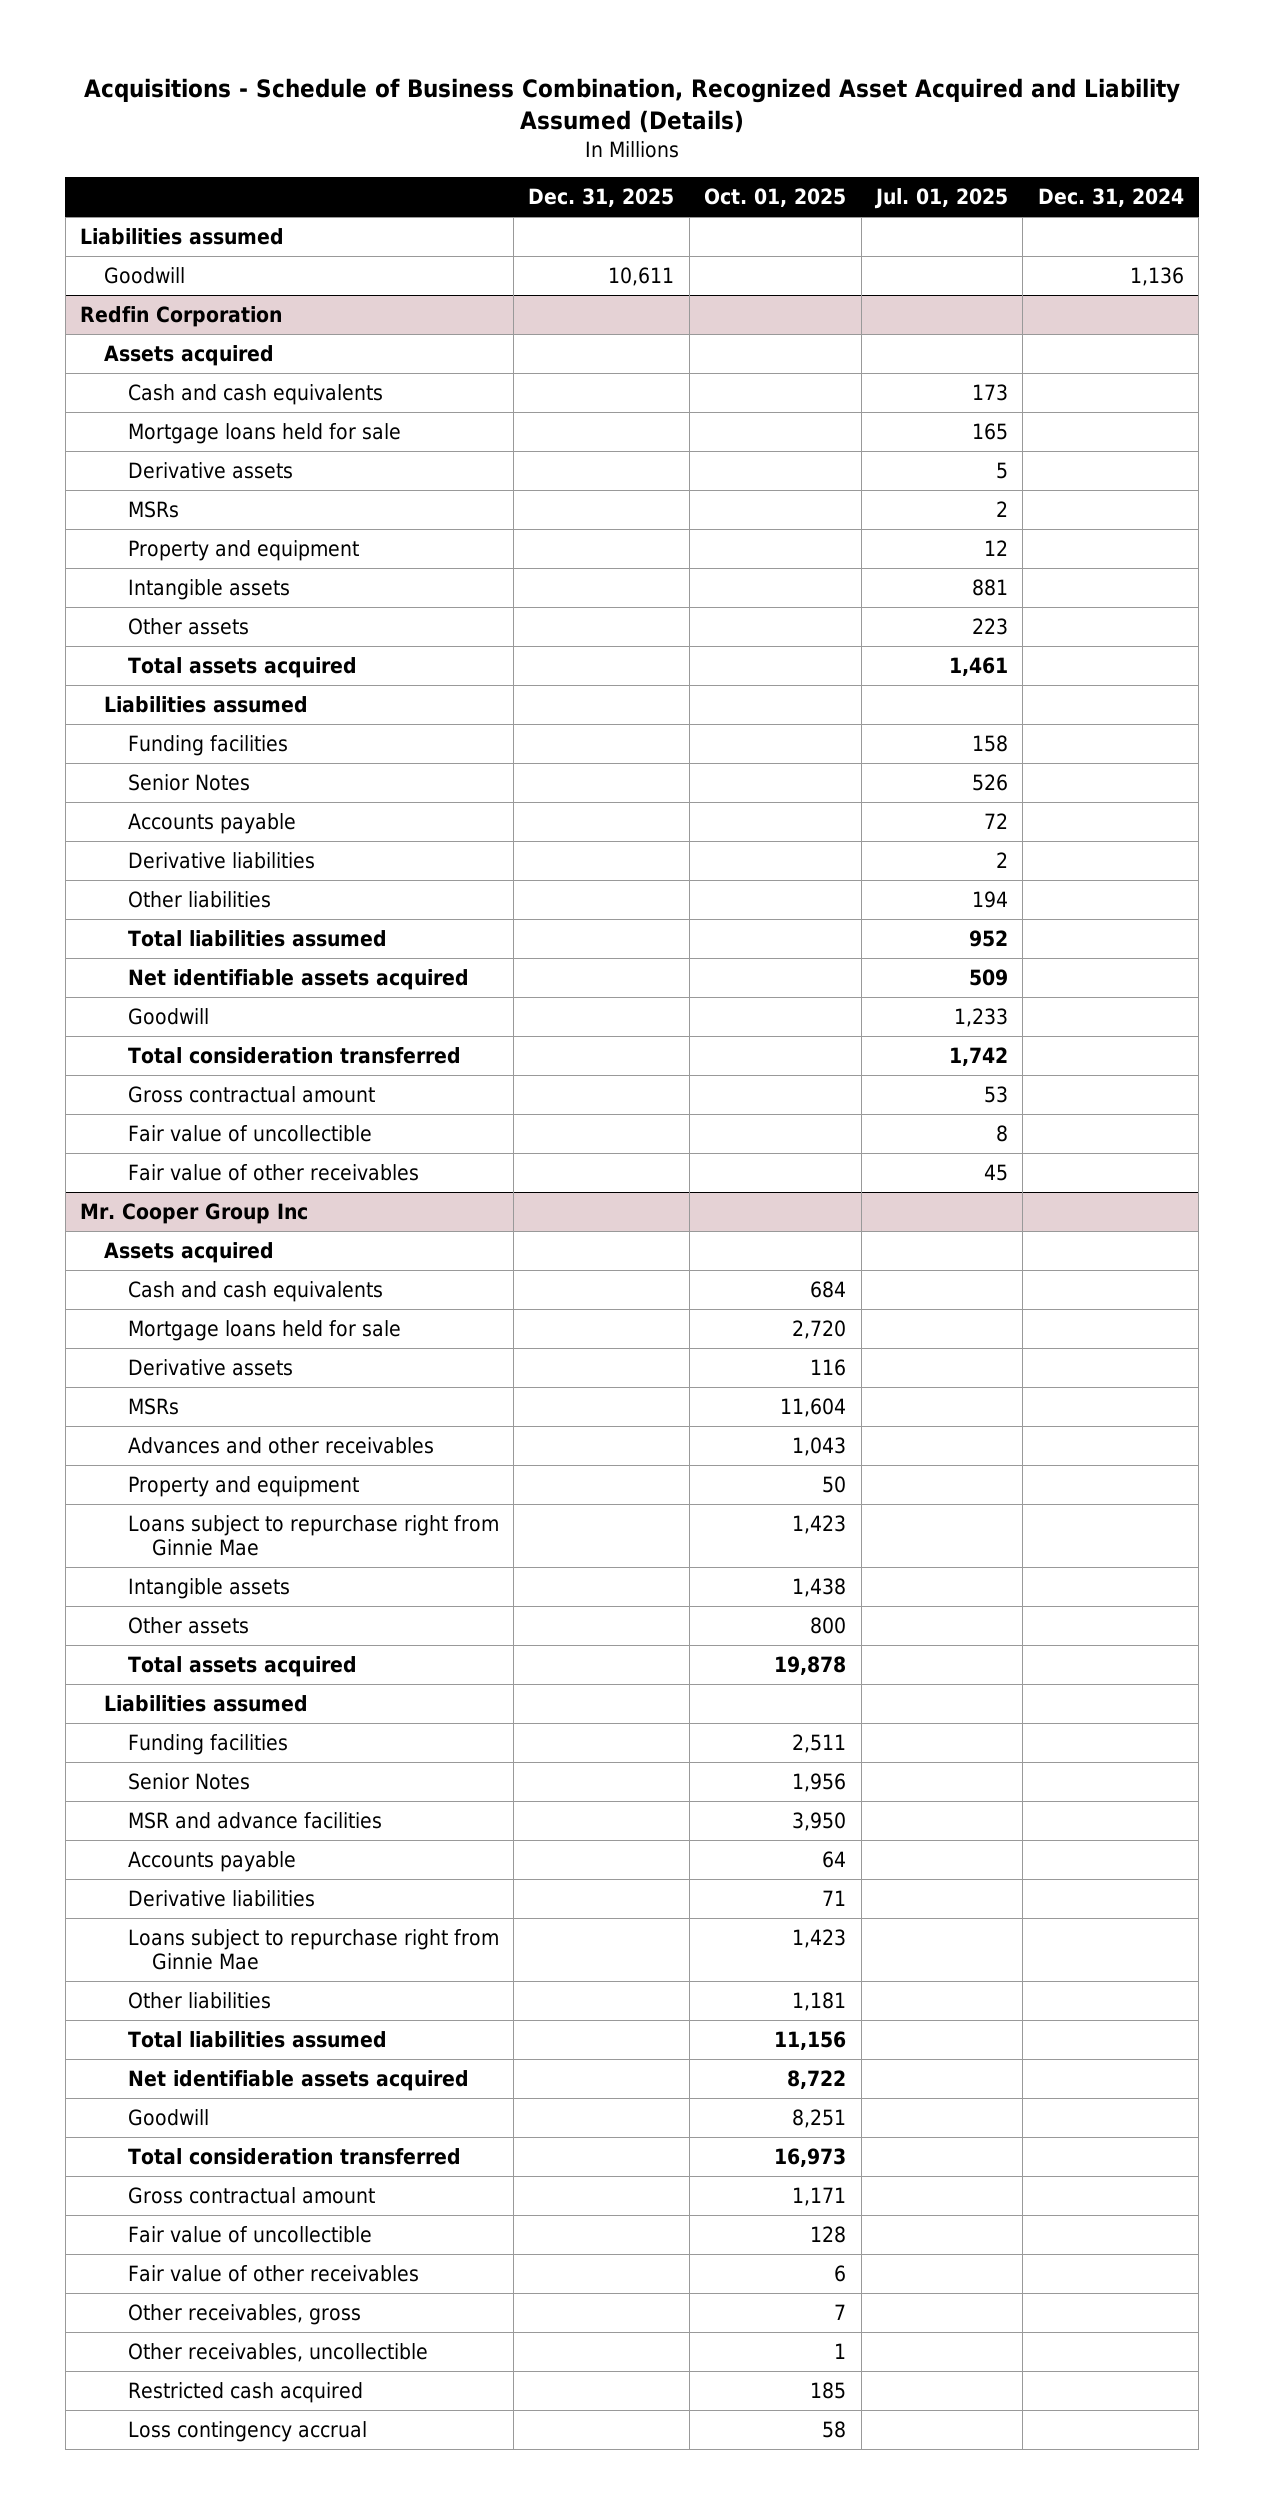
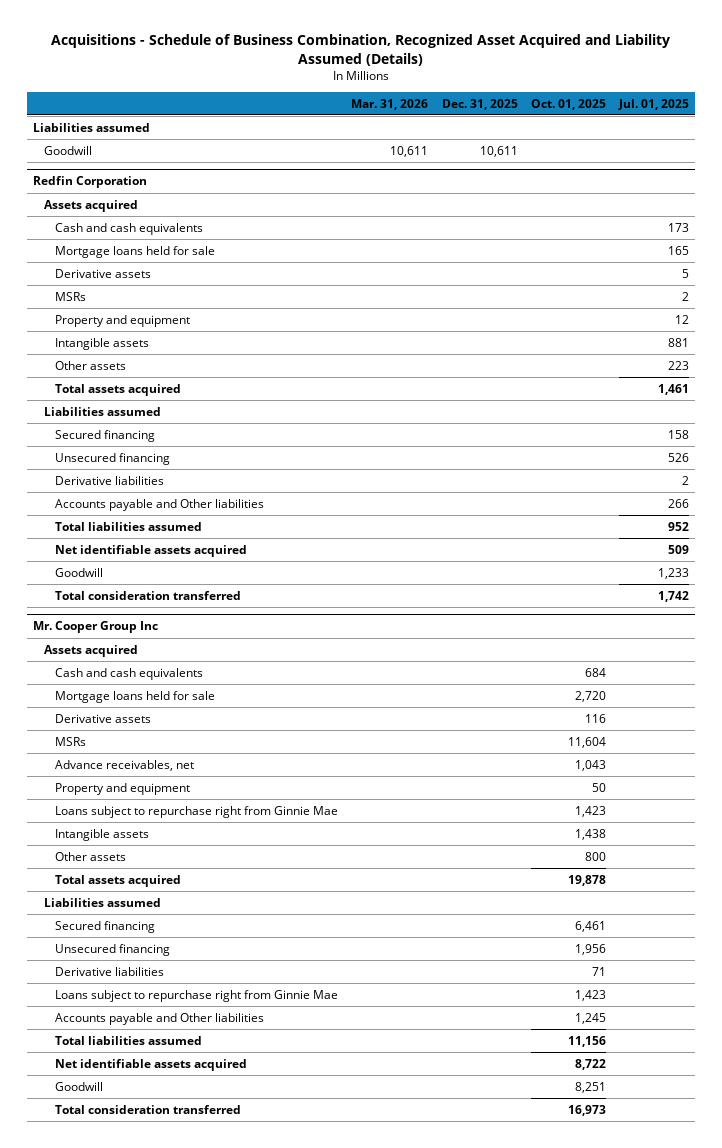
[1037,188,1184,208] Dec. 31, 2024 -> none
none -> [351,98,429,110] Mar. 31, 2026
[127,813,296,835] Accounts payable -> none
[127,735,288,757] Funding facilities -> [55,429,156,442] Secured financing
[127,774,250,792] Senior Notes -> [55,452,171,465] Unsecured financing
[127,891,271,909] Other liabilities -> none
none -> [55,498,265,511] Accounts payable and Other liabilities
[127,1086,375,1104] Gross contractual amount -> none
[127,1125,372,1143] Fair value of uncollectible -> none
[127,1164,419,1182] Fair value of other receivables -> none
[127,1437,434,1455] Advances and other receivables -> [55,759,195,771] Advance receivables, net
[127,1734,288,1756] Funding facilities -> none
[127,1812,382,1830] MSR and advance facilities -> none
[127,1851,296,1873] Accounts payable -> none
none -> [55,920,156,933] Secured financing
[127,1773,250,1791] Senior Notes -> [55,943,171,956] Unsecured financing
[127,1992,271,2010] Other liabilities -> none
none -> [55,1012,265,1025] Accounts payable and Other liabilities
[127,2187,375,2205] Gross contractual amount -> none
[127,2226,372,2244] Fair value of uncollectible -> none
[127,2265,419,2283] Fair value of other receivables -> none
[127,2304,361,2326] Other receivables, gross -> none
[127,2343,428,2363] Other receivables, uncollectible -> none
[127,2382,363,2404] Restricted cash acquired -> none
[127,2421,367,2443] Loss contingency accrual -> none

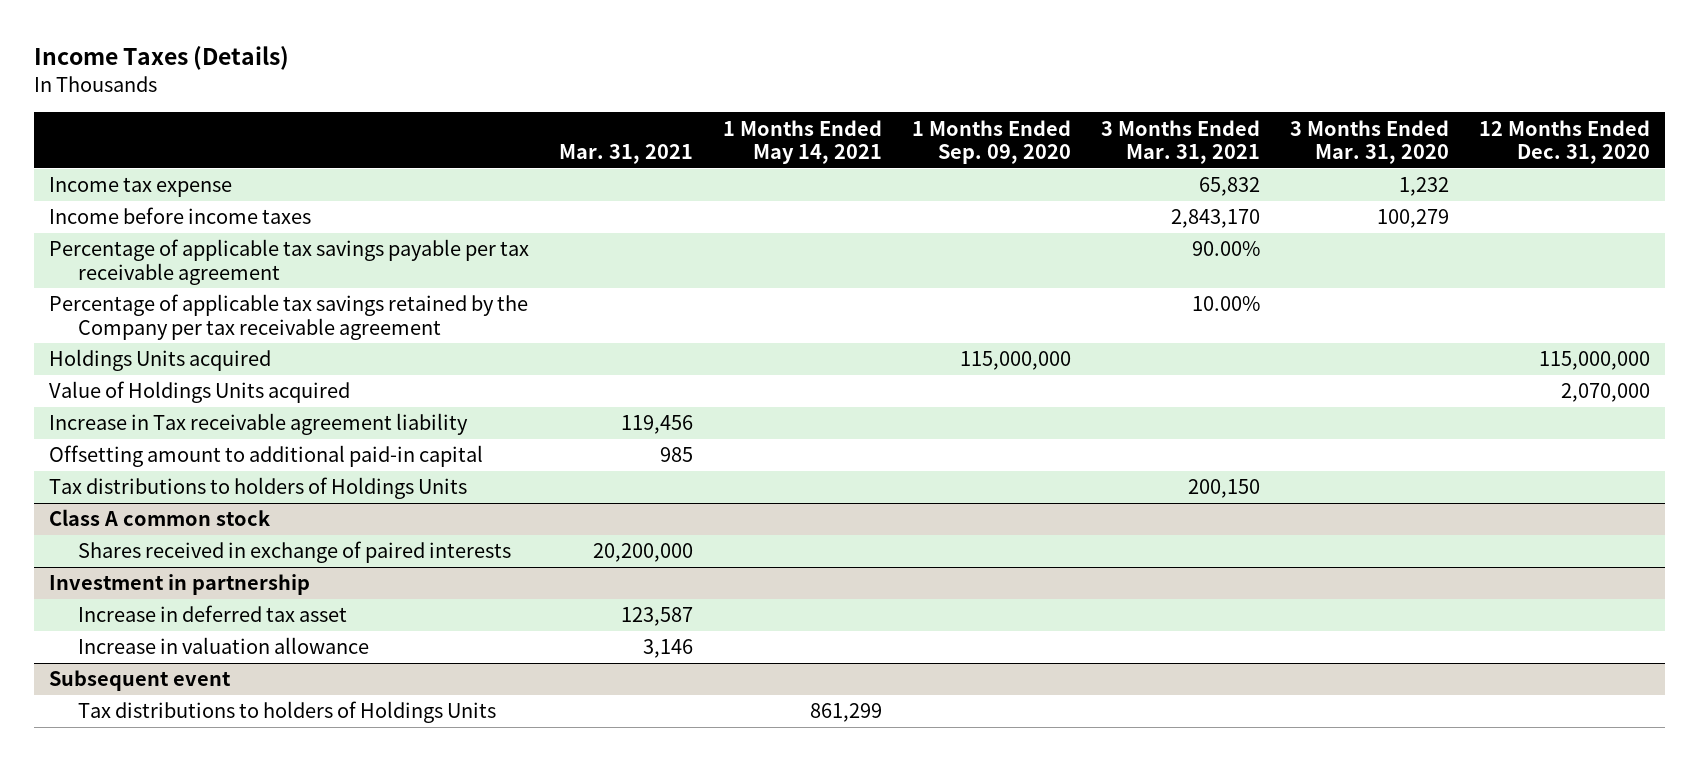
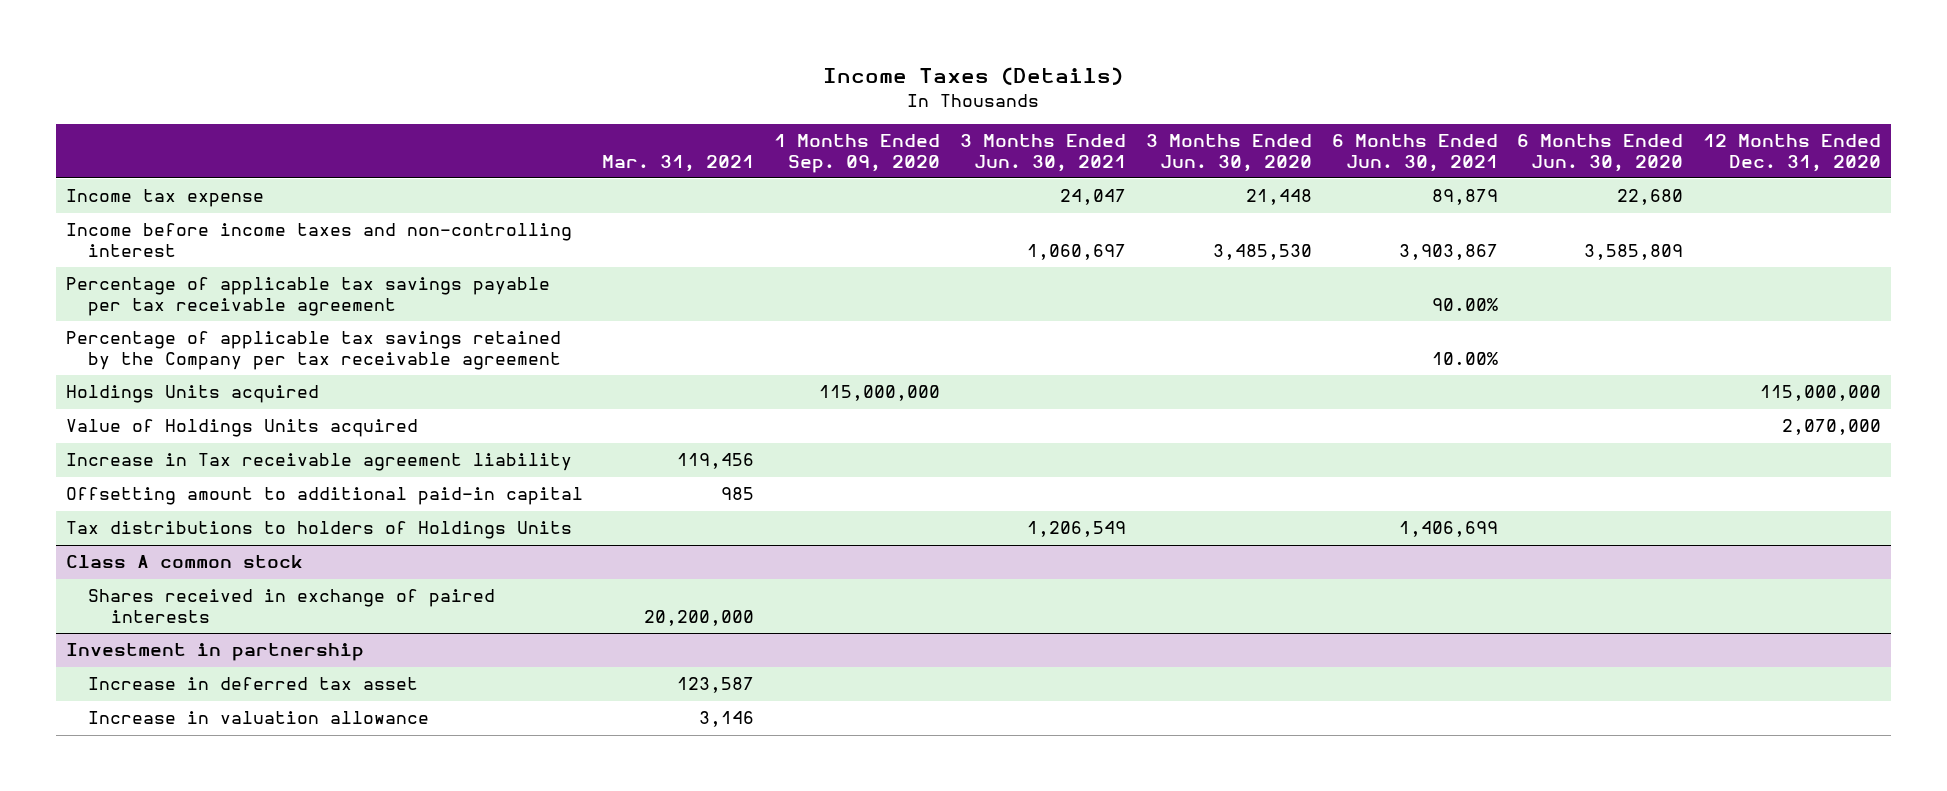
[722,119,882,165] 1 Months Ended May 14, 2021 -> none
[1100,119,1260,165] 3 Months Ended Mar. 31, 2021 -> none
[1289,119,1449,165] 3 Months Ended Mar. 31, 2020 -> none
none -> [960,134,1127,172] 3 Months Ended Jun. 30, 2021
none -> [1145,134,1312,172] 3 Months Ended Jun. 30, 2020
none -> [1331,134,1498,172] 6 Months Ended Jun. 30, 2021
none -> [1517,134,1684,172] 6 Months Ended Jun. 30, 2020
[48,207,311,225] Income before income taxes -> [65,223,572,257] Income before income taxes and non-controlling interest
[48,670,231,692] Subsequent event -> none
[78,701,497,724] Tax distributions to holders of Holdings Units -> none

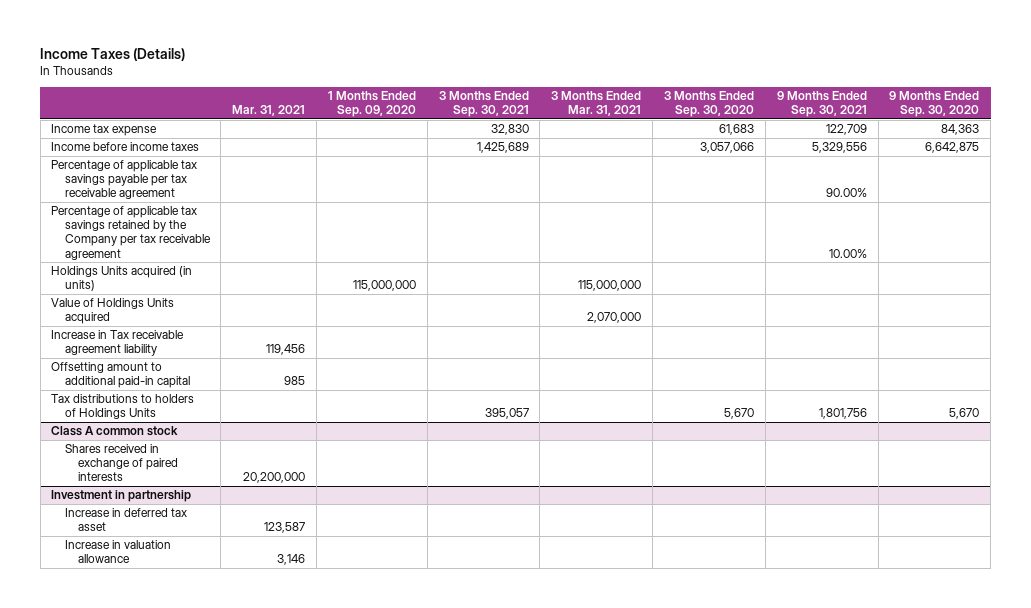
[960,134,1127,172] 3 Months Ended Jun. 30, 2021 -> none
[1145,134,1312,172] 3 Months Ended Jun. 30, 2020 -> none
[1331,134,1498,172] 6 Months Ended Jun. 30, 2021 -> none
[1517,134,1684,172] 6 Months Ended Jun. 30, 2020 -> none
[1703,134,1882,172] 12 Months Ended Dec. 31, 2020 -> none
none -> [438,91,529,118] 3 Months Ended Sep. 30, 2021
none -> [551,91,642,117] 3 Months Ended Mar. 31, 2021
none -> [664,91,755,118] 3 Months Ended Sep. 30, 2020
none -> [776,91,867,118] 9 Months Ended Sep. 30, 2021
none -> [889,91,980,118] 9 Months Ended Sep. 30, 2020
[65,223,572,257] Income before income taxes and non-controlling interest -> none
none -> [51,142,200,152] Income before income taxes
[65,385,319,404] Holdings Units acquired -> [51,266,193,292] Holdings Units acquired (in units)

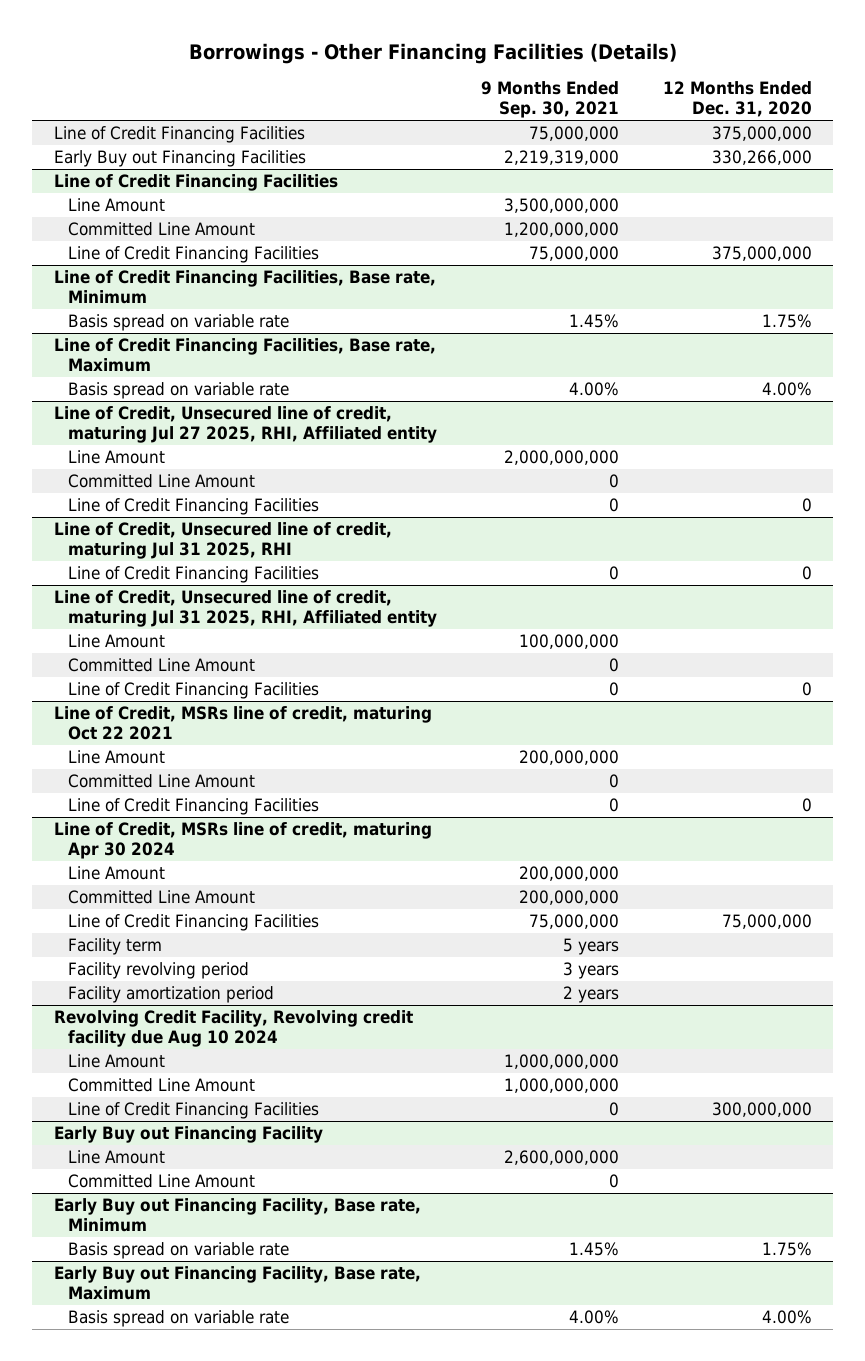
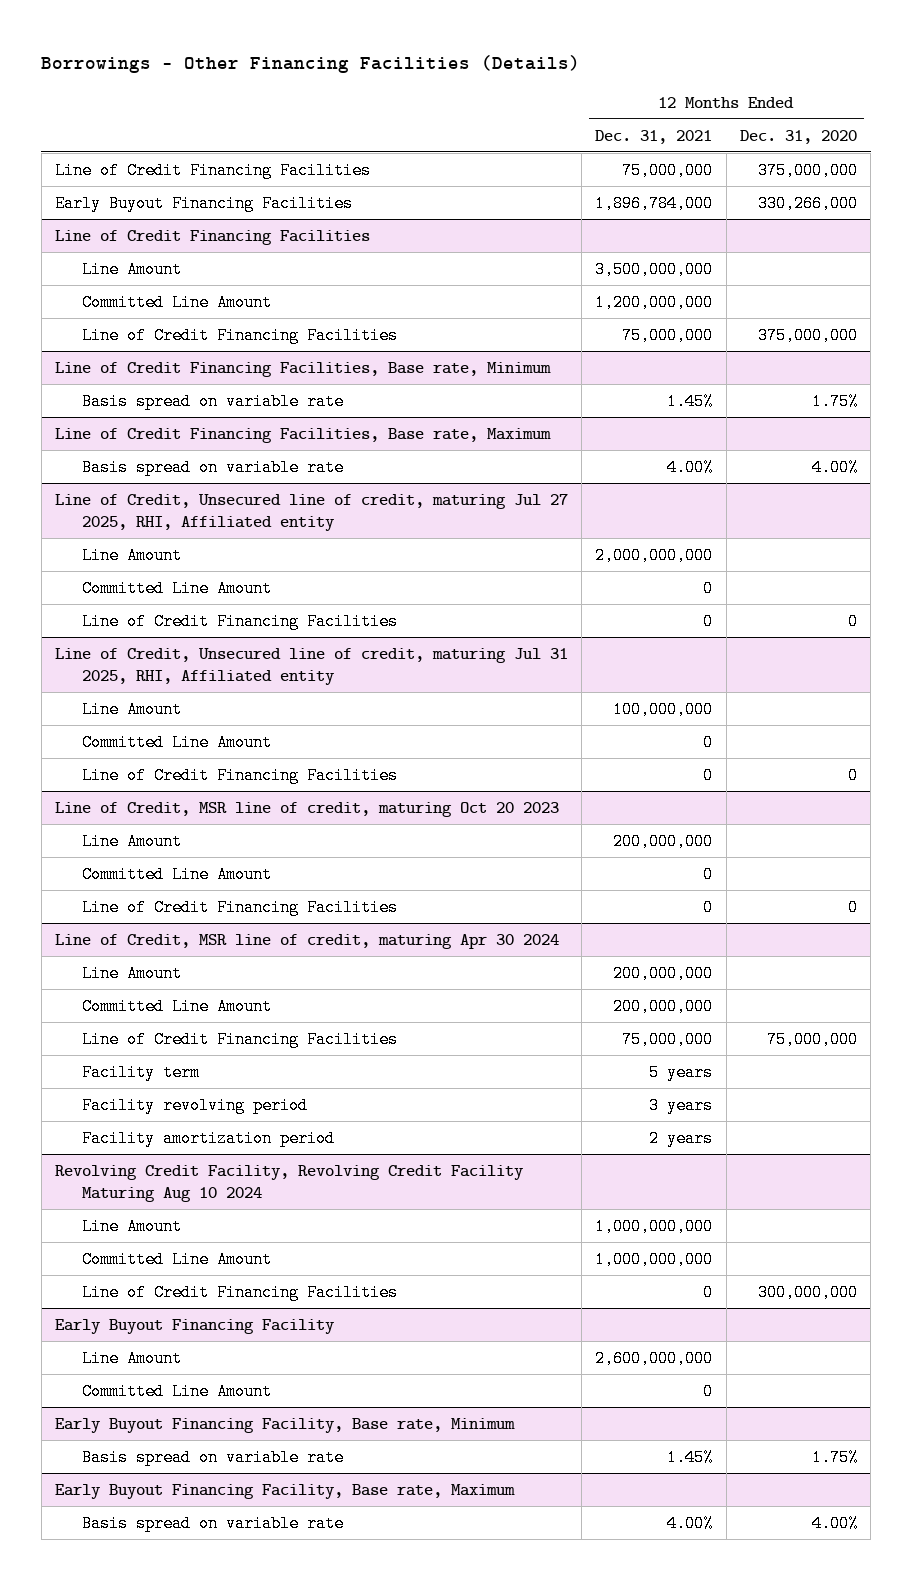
[480,81,619,119] 9 Months Ended Sep. 30, 2021 -> none
none -> [595,129,713,144] Dec. 31, 2021
[53,150,306,168] Early Buy out Financing Facilities -> [55,194,354,212] Early Buyout Financing Facilities
[53,522,392,560] Line of Credit, Unsecured line of credit, maturing Jul 31 2025, RHI -> none
[68,566,320,584] Line of Credit Financing Facilities -> none
[53,706,432,741] Line of Credit, MSRs line of credit, maturing Oct 22 2021 -> [55,801,560,817] Line of Credit, MSR line of credit, maturing Oct 20 2023
[53,822,432,860] Line of Credit, MSRs line of credit, maturing Apr 30 2024 -> [55,933,560,949] Line of Credit, MSR line of credit, maturing Apr 30 2024
[53,1010,413,1048] Revolving Credit Facility, Revolving credit facility due Aug 10 2024 -> [55,1164,525,1203] Revolving Credit Facility, Revolving Credit Facility Maturing Aug 10 2024
[53,1126,323,1144] Early Buy out Financing Facility -> [55,1318,336,1334] Early Buyout Financing Facility
[53,1198,421,1233] Early Buy out Financing Facility, Base rate, Minimum -> [55,1417,516,1433] Early Buyout Financing Facility, Base rate, Minimum
[53,1266,421,1301] Early Buy out Financing Facility, Base rate, Maximum -> [55,1483,516,1499] Early Buyout Financing Facility, Base rate, Maximum

